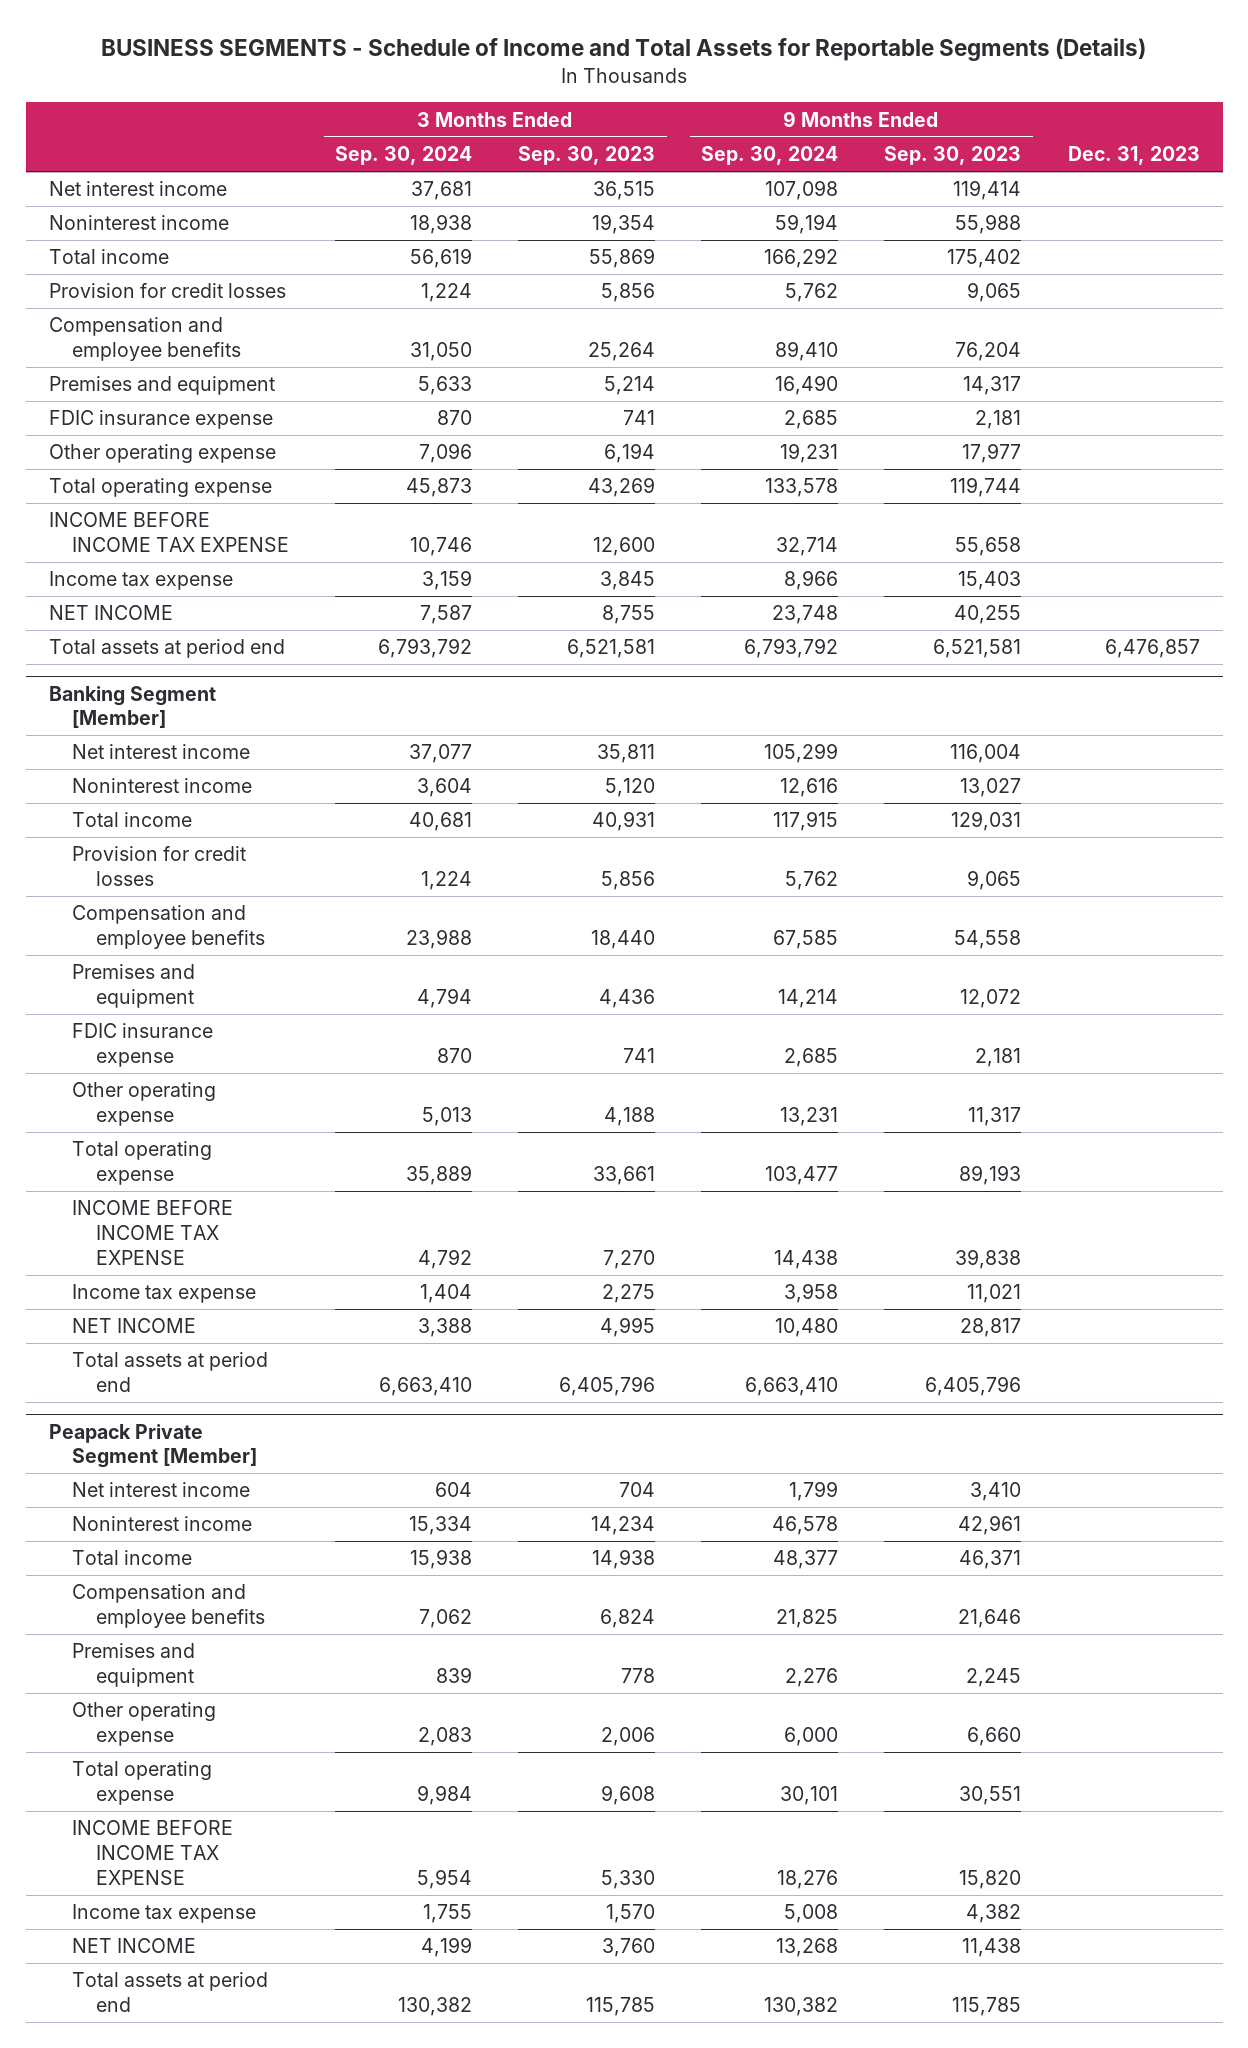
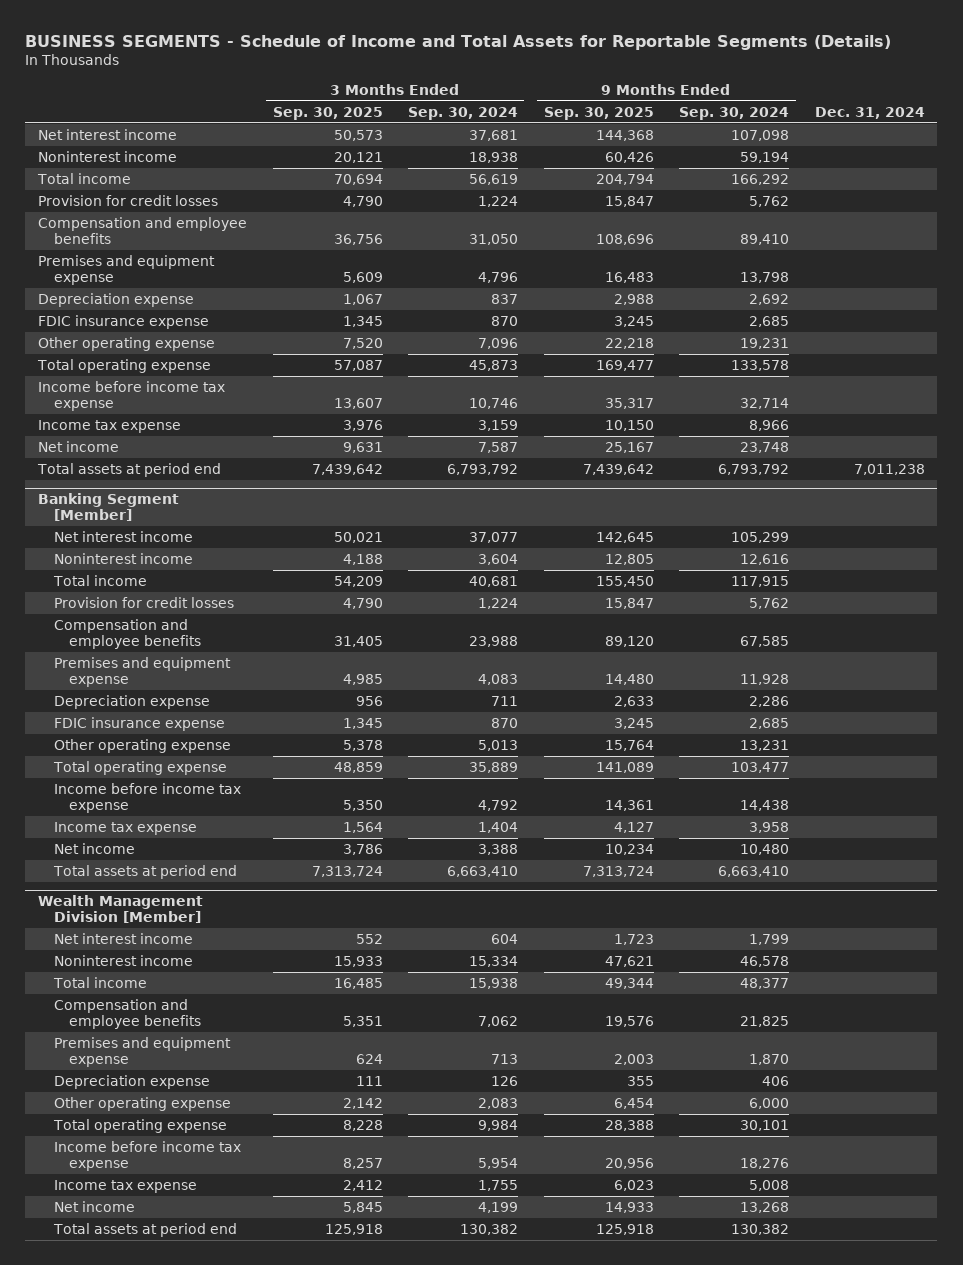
[518,146,656,166] Sep. 30, 2023 -> none
[884,146,1022,166] Sep. 30, 2023 -> none
[1067,146,1200,166] Dec. 31, 2023 -> none
none -> [272,106,383,120] Sep. 30, 2025
none -> [543,106,654,120] Sep. 30, 2025
none -> [814,106,925,119] Dec. 31, 2024
[48,376,275,396] Premises and equipment -> [38,254,216,286] Premises and equipment expense
[418,376,473,396] 5,633 -> [478,272,519,284] 4,796
[775,375,839,396] 16,490 -> [740,272,790,284] 13,798
none -> [38,292,195,307] Depreciation expense
[48,512,290,552] INCOME BEFORE INCOME TAX EXPENSE -> [38,380,226,412] Income before income tax expense
[48,605,173,621] NET INCOME -> [38,440,120,452] Net income
[72,964,196,1008] Premises and equipment -> [53,656,231,688] Premises and equipment expense
[417,987,473,1008] 4,794 -> [478,674,519,686] 4,083
[778,988,839,1008] 14,214 -> [740,674,790,686] 11,928
none -> [53,694,210,709] Depreciation expense
[72,1200,234,1265] INCOME BEFORE INCOME TAX EXPENSE -> [53,782,241,814] Income before income tax expense
[72,1318,197,1334] NET INCOME -> [53,842,135,854] Net income
[48,1423,258,1469] Peapack Private Segment [Member] -> none
none -> [38,895,204,924] Wealth Management Division [Member]
[72,1643,196,1687] Premises and equipment -> [53,1036,231,1068] Premises and equipment expense
[436,1666,473,1683] 839 -> [491,1054,519,1065] 713
[785,1667,839,1687] 2,276 -> [749,1054,790,1066] 1,870
none -> [53,1074,210,1089] Depreciation expense
[72,1820,234,1885] INCOME BEFORE INCOME TAX EXPENSE -> [53,1140,241,1172] Income before income tax expense
[72,1938,197,1954] NET INCOME -> [53,1200,135,1212] Net income

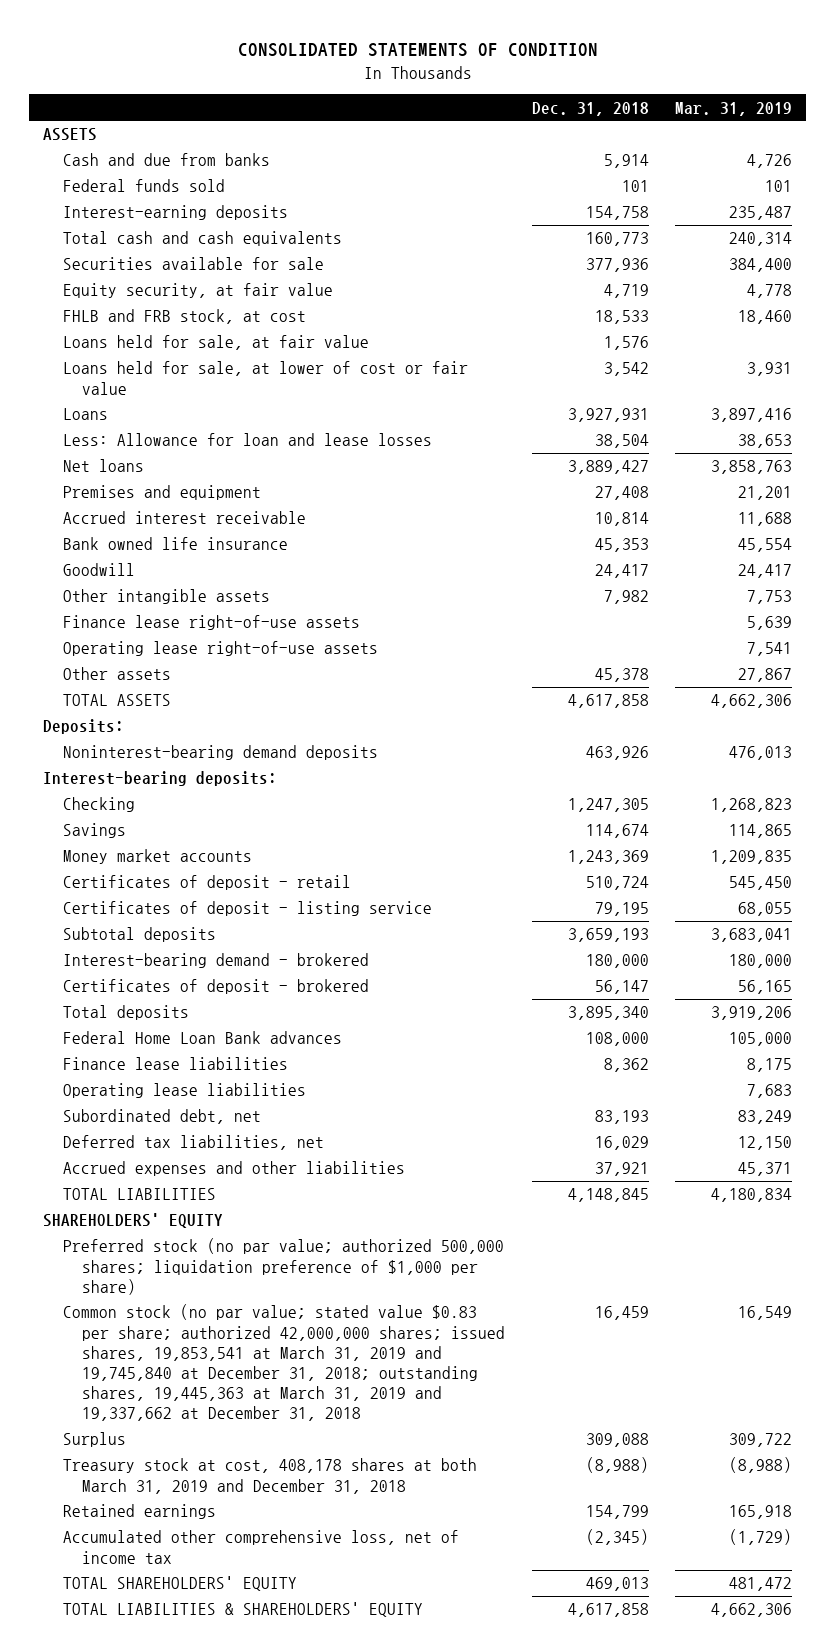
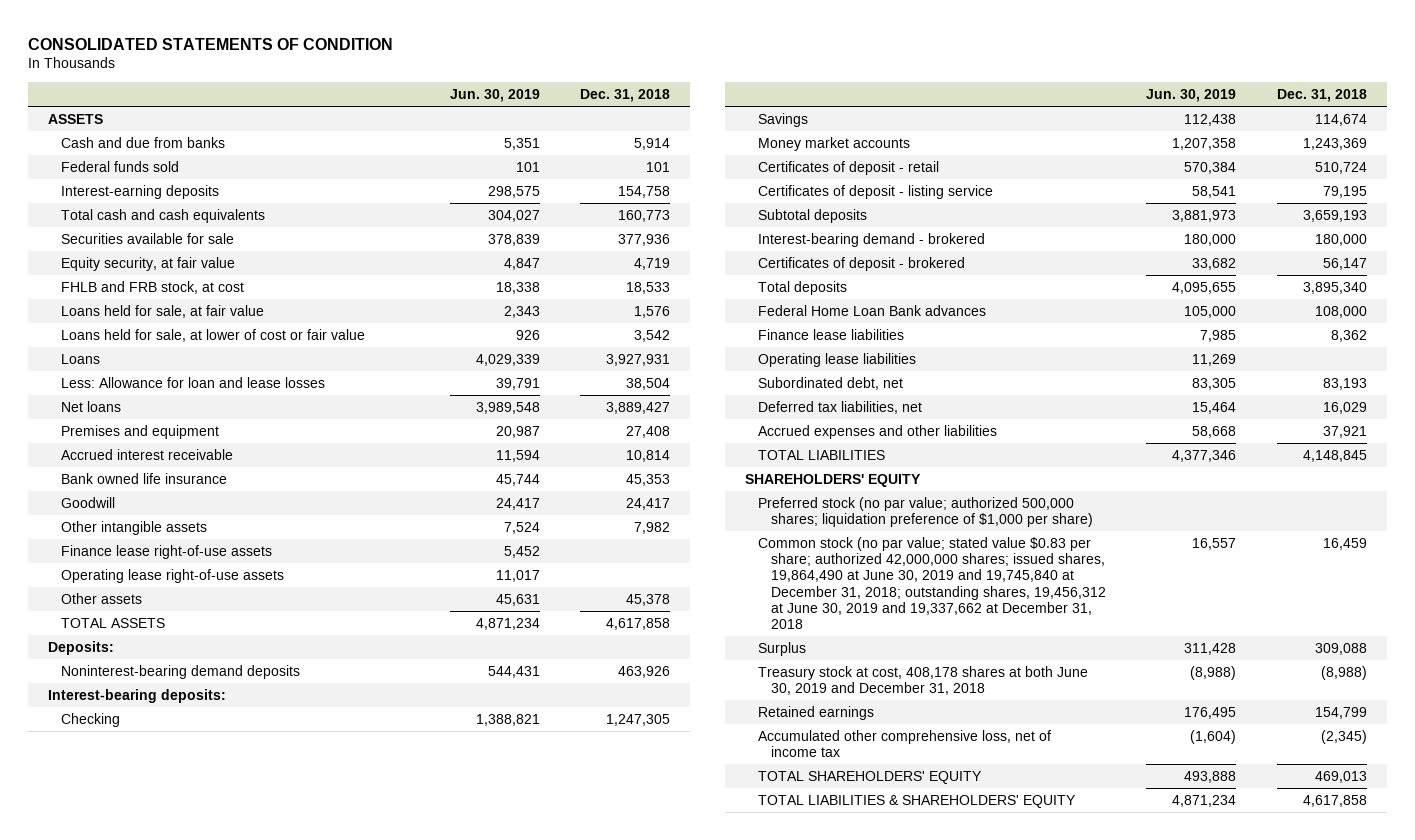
[675,101,793,116] Mar. 31, 2019 -> none
none -> [449,89,540,103] Jun. 30, 2019
[62,1304,506,1422] Common stock (no par value; stated value $0.83 per share; authorized 42,000,000 shares; issued shares, 19,853,541 at March 31, 2019 and 19,745,840 at December 31, 2018; outstanding shares, 19,445,363 at March 31, 2019 and 19,337,662 at December 31, 2018 -> [757,536,1106,630] Common stock (no par value; stated value $0.83 per share; authorized 42,000,000 shares; issued shares, 19,864,490 at June 30, 2019 and 19,745,840 at December 31, 2018; outstanding shares, 19,456,312 at June 30, 2019 and 19,337,662 at December 31, 2018
[62,1458,477,1494] Treasury stock at cost, 408,178 shares at both March 31, 2019 and December 31, 2018 -> [757,665,1088,696] Treasury stock at cost, 408,178 shares at both June 30, 2019 and December 31, 2018

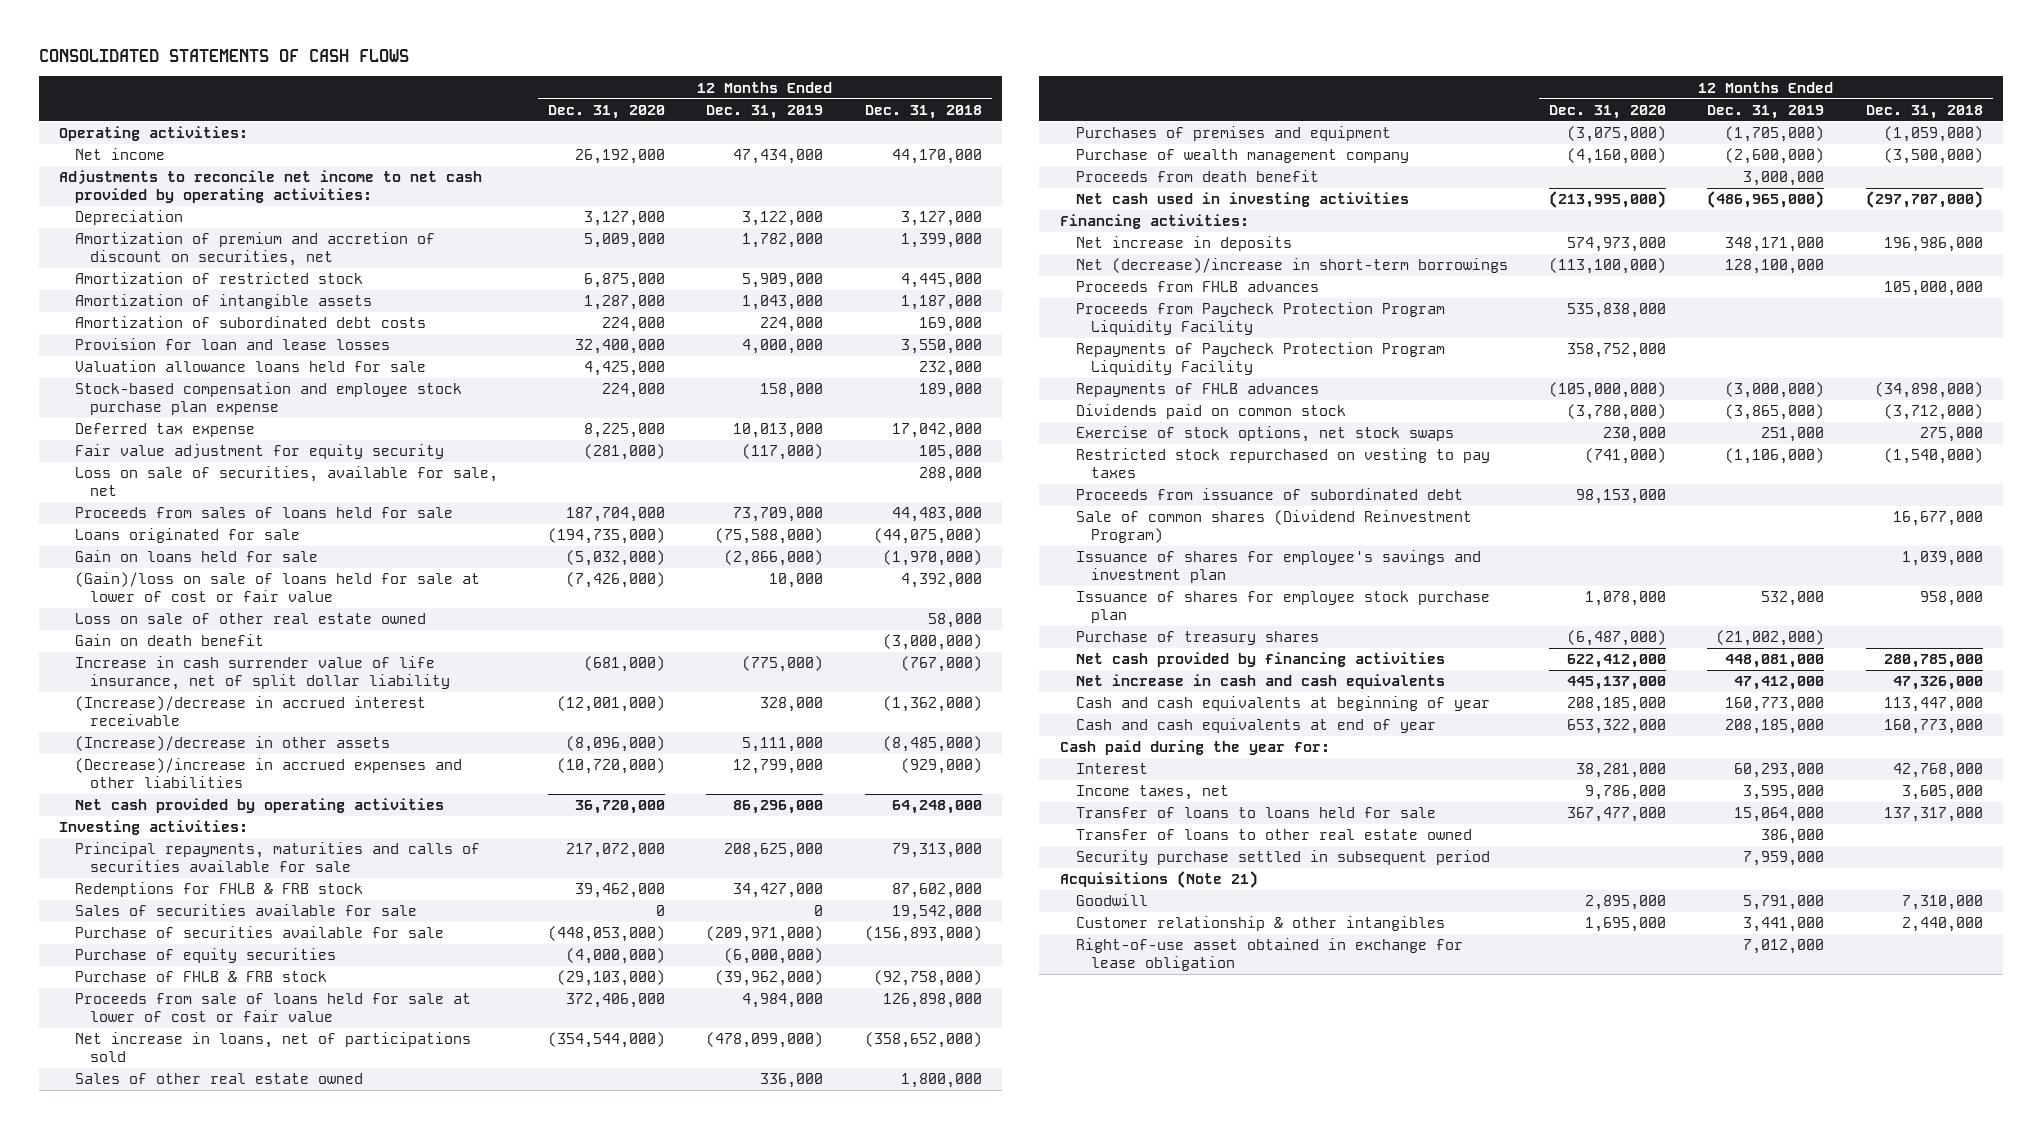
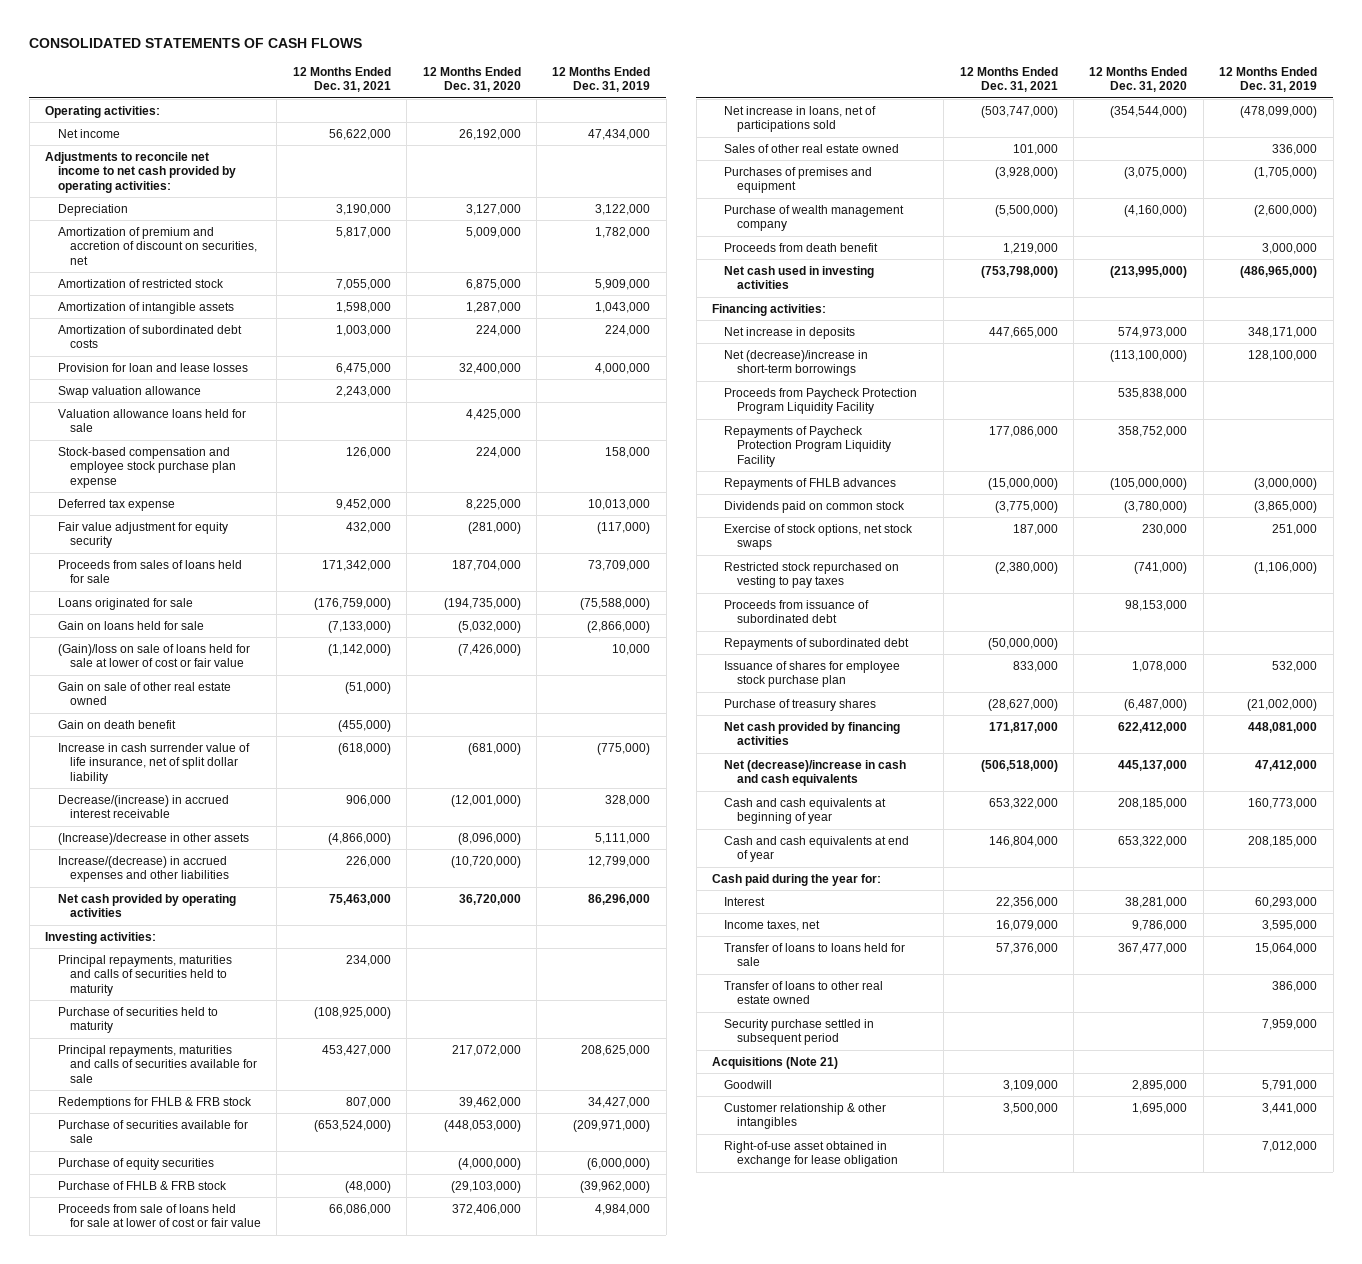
[864,104,982,119] Dec. 31, 2018 -> none
none -> [292,66,391,93] 12 Months Ended Dec. 31, 2021
none -> [57,385,201,398] Swap valuation allowance
[74,466,498,496] Loss on sale of securities, available for sale, net -> none
[74,613,426,625] Loss on sale of other real estate owned -> [57,681,231,706] Gain on sale of other real estate owned
[74,696,426,726] (Increase)/decrease in accrued interest receivable -> [57,794,229,819] Decrease/(increase) in accrued interest receivable
[74,758,462,788] (Decrease)/increase in accrued expenses and other liabilities -> [57,855,229,883] Increase/(decrease) in accrued expenses and other liabilities
none -> [57,954,232,997] Principal repayments, maturities and calls of securities held to maturity
none -> [57,1006,218,1034] Purchase of securities held to maturity
[74,904,417,917] Sales of securities available for sale -> none
[1075,281,1319,293] Proceeds from FHLB advances -> none
[1075,510,1472,543] Sale of common shares (Dividend Reinvestment Program) -> none
[1075,550,1481,583] Issuance of shares for employee's savings and investment plan -> none
none -> [724,637,910,650] Repayments of subordinated debt
[1075,674,1445,690] Net increase in cash and cash equivalents -> [724,759,907,787] Net (decrease)/increase in cash and cash equivalents

